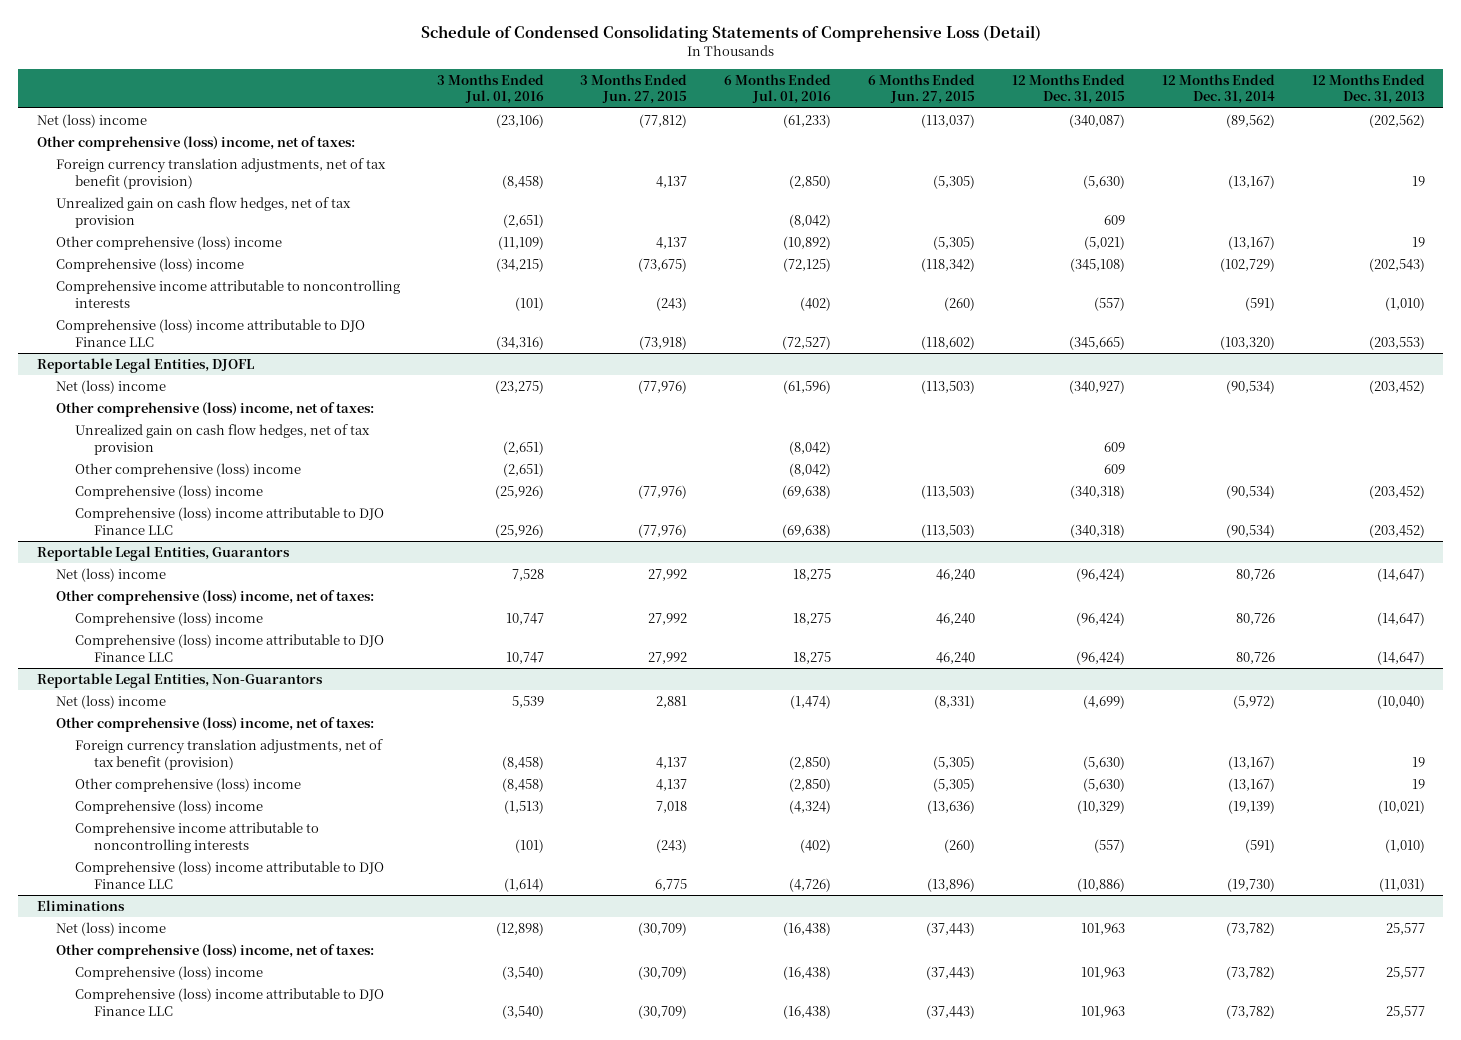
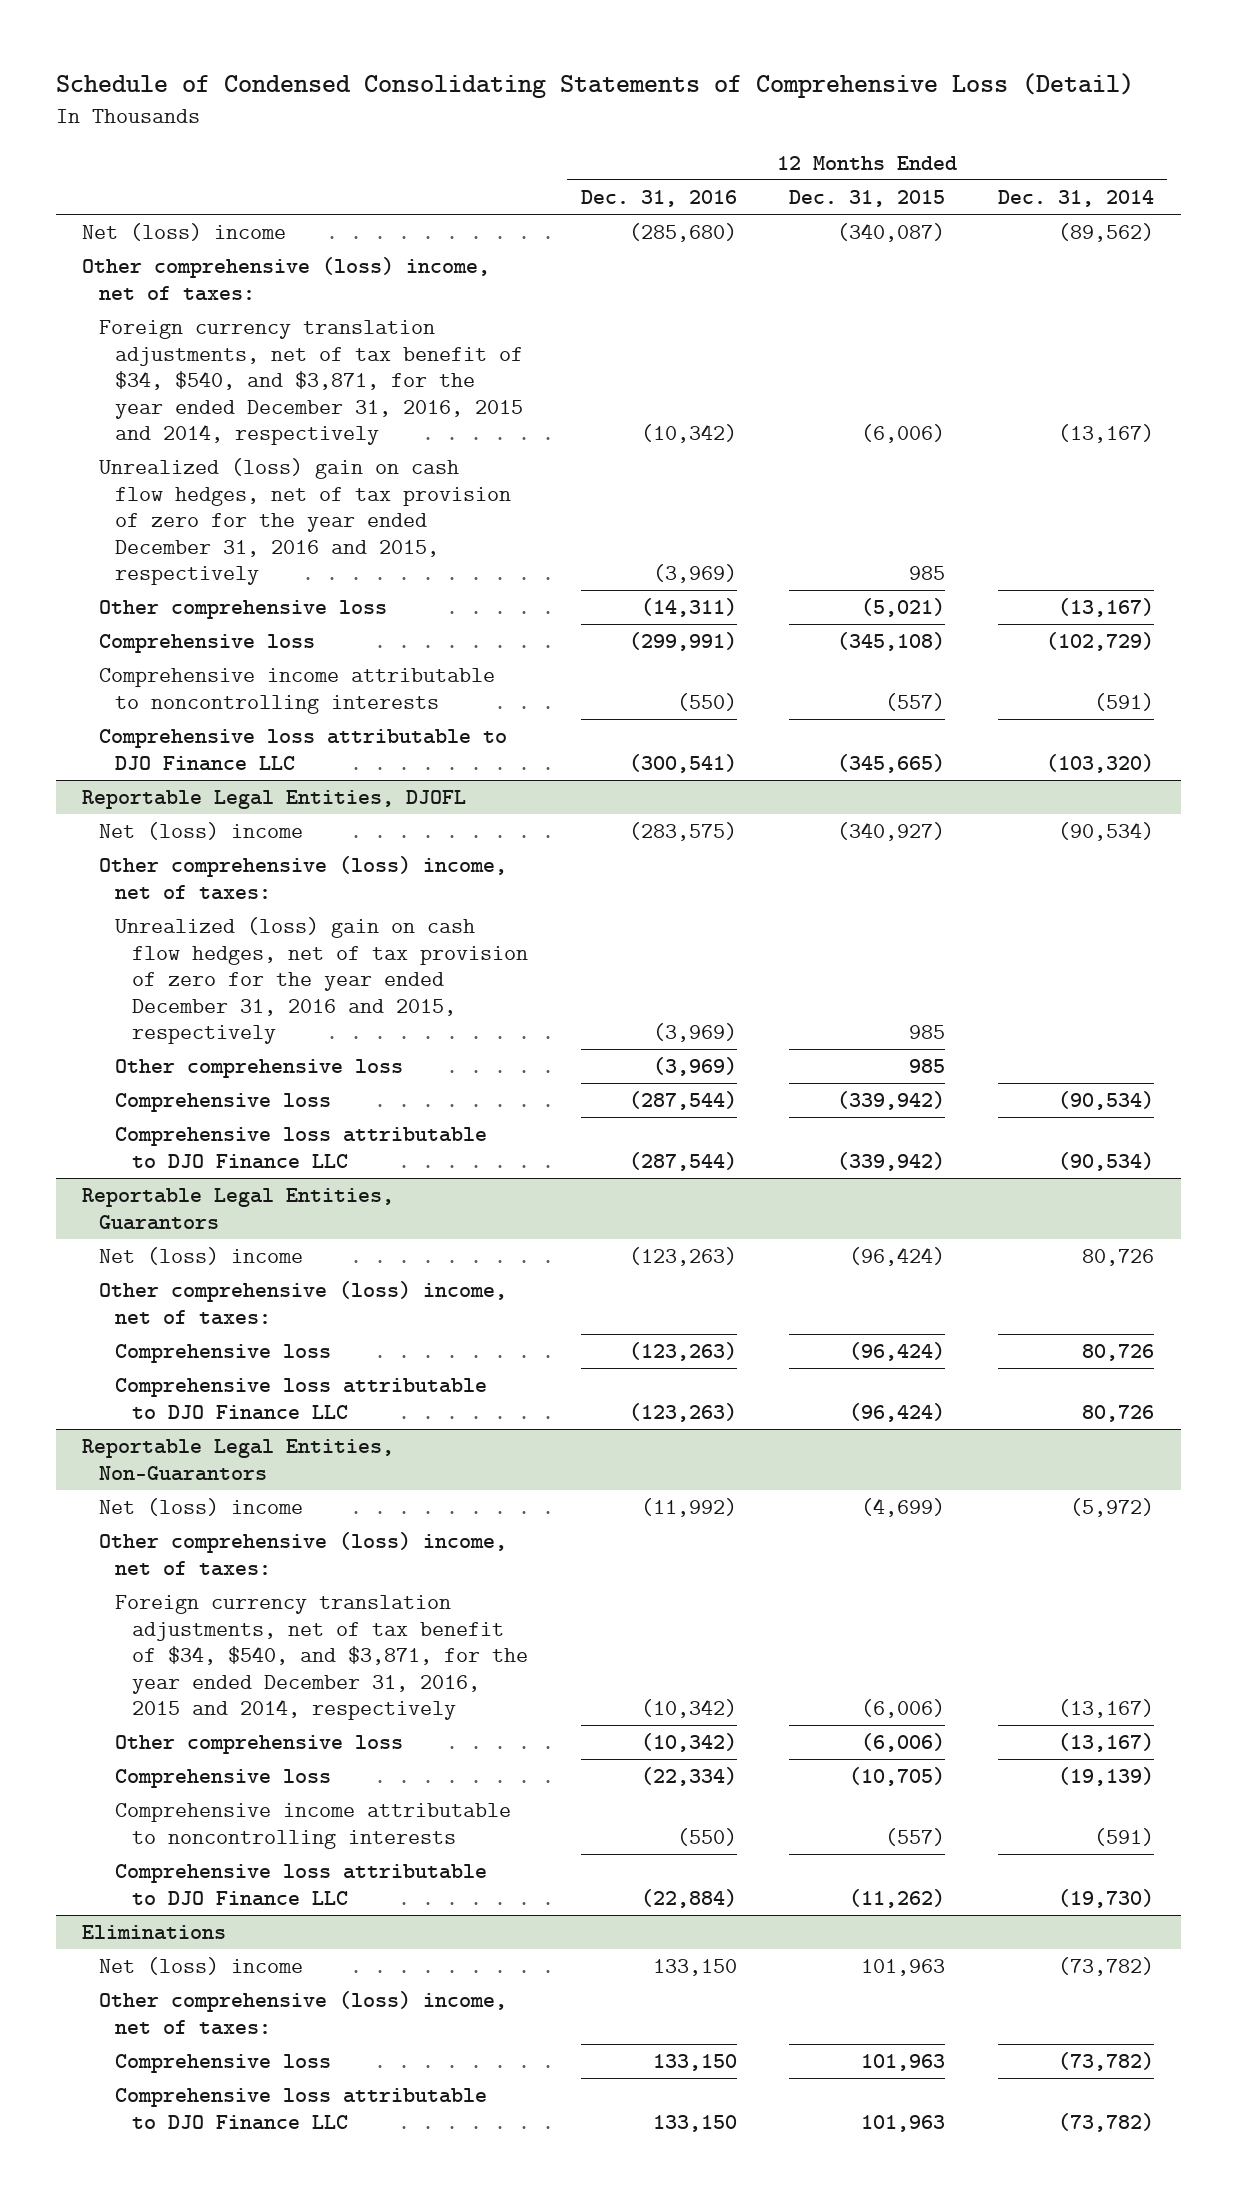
[436,73,544,105] 3 Months Ended Jul. 01, 2016 -> none
[580,73,688,105] 3 Months Ended Jun. 27, 2015 -> none
[724,73,832,105] 6 Months Ended Jul. 01, 2016 -> none
[868,73,976,105] 6 Months Ended Jun. 27, 2015 -> none
[1311,73,1425,105] 12 Months Ended Dec. 31, 2013 -> none
none -> [580,190,737,208] Dec. 31, 2016
[55,157,386,189] Foreign currency translation adjustments, net of tax benefit (provision) -> [98,320,524,446] Foreign currency translation adjustments, net of tax benefit of $34, $540, and $3,871, for the year ended December 31, 2016, 2015 and 2014, respectively
[1083,174,1126,189] (5,630) -> [861,424,946,444] (6,006)
[55,196,351,228] Unrealized gain on cash flow hedges, net of tax provision -> [98,458,512,586] Unrealized (loss) gain on cash flow hedges, net of tax provision of zero for the year ended December 31, 2016 and 2015, respectively
[1104,214,1126,225] 609 -> [909,566,946,581] 985
[55,235,282,250] Other comprehensive (loss) income -> [98,600,387,620] Other comprehensive loss
[55,257,244,272] Comprehensive (loss) income -> [98,634,315,654] Comprehensive loss
[55,318,365,347] Comprehensive (loss) income attributable to DJO Finance LLC -> [98,729,507,771] Comprehensive loss attributable to DJO Finance LLC
[74,423,370,455] Unrealized gain on cash flow hedges, net of tax provision -> [115,917,528,1045] Unrealized (loss) gain on cash flow hedges, net of tax provision of zero for the year ended December 31, 2016 and 2015, respectively
[1104,441,1126,452] 609 -> [909,1025,946,1040] 985
[74,462,301,477] Other comprehensive (loss) income -> [115,1059,404,1079] Other comprehensive loss
[1104,463,1126,474] 609 -> [909,1059,946,1074] 985
[74,484,263,499] Comprehensive (loss) income -> [115,1093,332,1113] Comprehensive loss
[1070,484,1126,499] (340,318) -> [837,1091,946,1111] (339,942)
[74,506,384,535] Comprehensive (loss) income attributable to DJO Finance LLC -> [115,1127,488,1169] Comprehensive loss attributable to DJO Finance LLC
[1070,523,1126,538] (340,318) -> [837,1151,946,1171] (339,942)
[74,611,263,626] Comprehensive (loss) income -> [115,1344,332,1364] Comprehensive loss
[74,633,384,662] Comprehensive (loss) income attributable to DJO Finance LLC -> [115,1378,488,1420] Comprehensive loss attributable to DJO Finance LLC
[74,738,383,770] Foreign currency translation adjustments, net of tax benefit (provision) -> [115,1595,528,1721] Foreign currency translation adjustments, net of tax benefit of $34, $540, and $3,871, for the year ended December 31, 2016, 2015 and 2014, respectively
[1083,755,1126,770] (5,630) -> [861,1699,946,1719] (6,006)
[74,777,301,792] Other comprehensive (loss) income -> [115,1735,404,1755] Other comprehensive loss
[1083,777,1126,792] (5,630) -> [861,1733,946,1753] (6,006)
[74,799,263,814] Comprehensive (loss) income -> [115,1769,332,1789] Comprehensive loss
[1077,799,1126,814] (10,329) -> [849,1767,946,1787] (10,705)
[74,860,384,889] Comprehensive (loss) income attributable to DJO Finance LLC -> [115,1864,488,1906] Comprehensive loss attributable to DJO Finance LLC
[1077,877,1126,892] (10,886) -> [849,1888,946,1908] (11,262)
[74,965,263,980] Comprehensive (loss) income -> [115,2054,332,2074] Comprehensive loss
[74,987,384,1016] Comprehensive (loss) income attributable to DJO Finance LLC -> [115,2088,488,2130] Comprehensive loss attributable to DJO Finance LLC

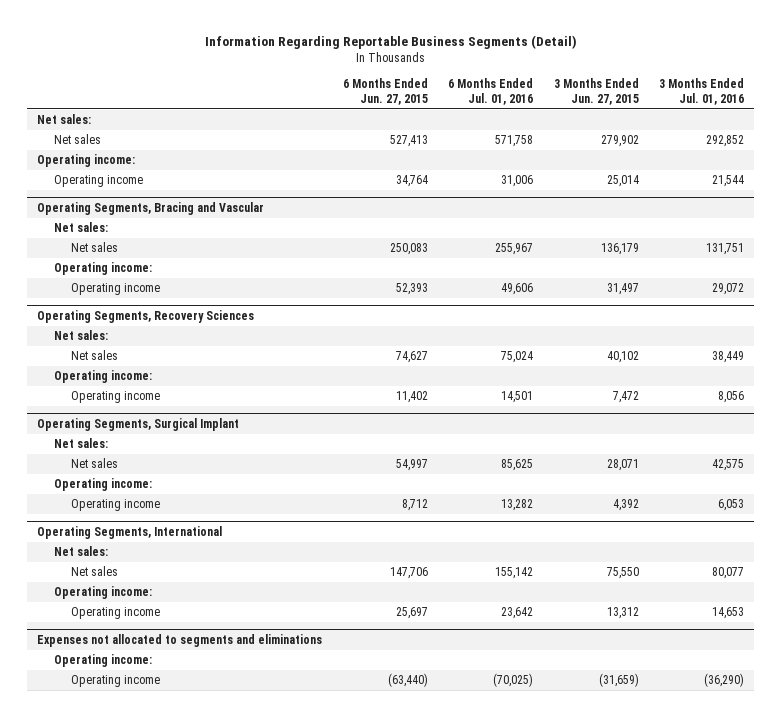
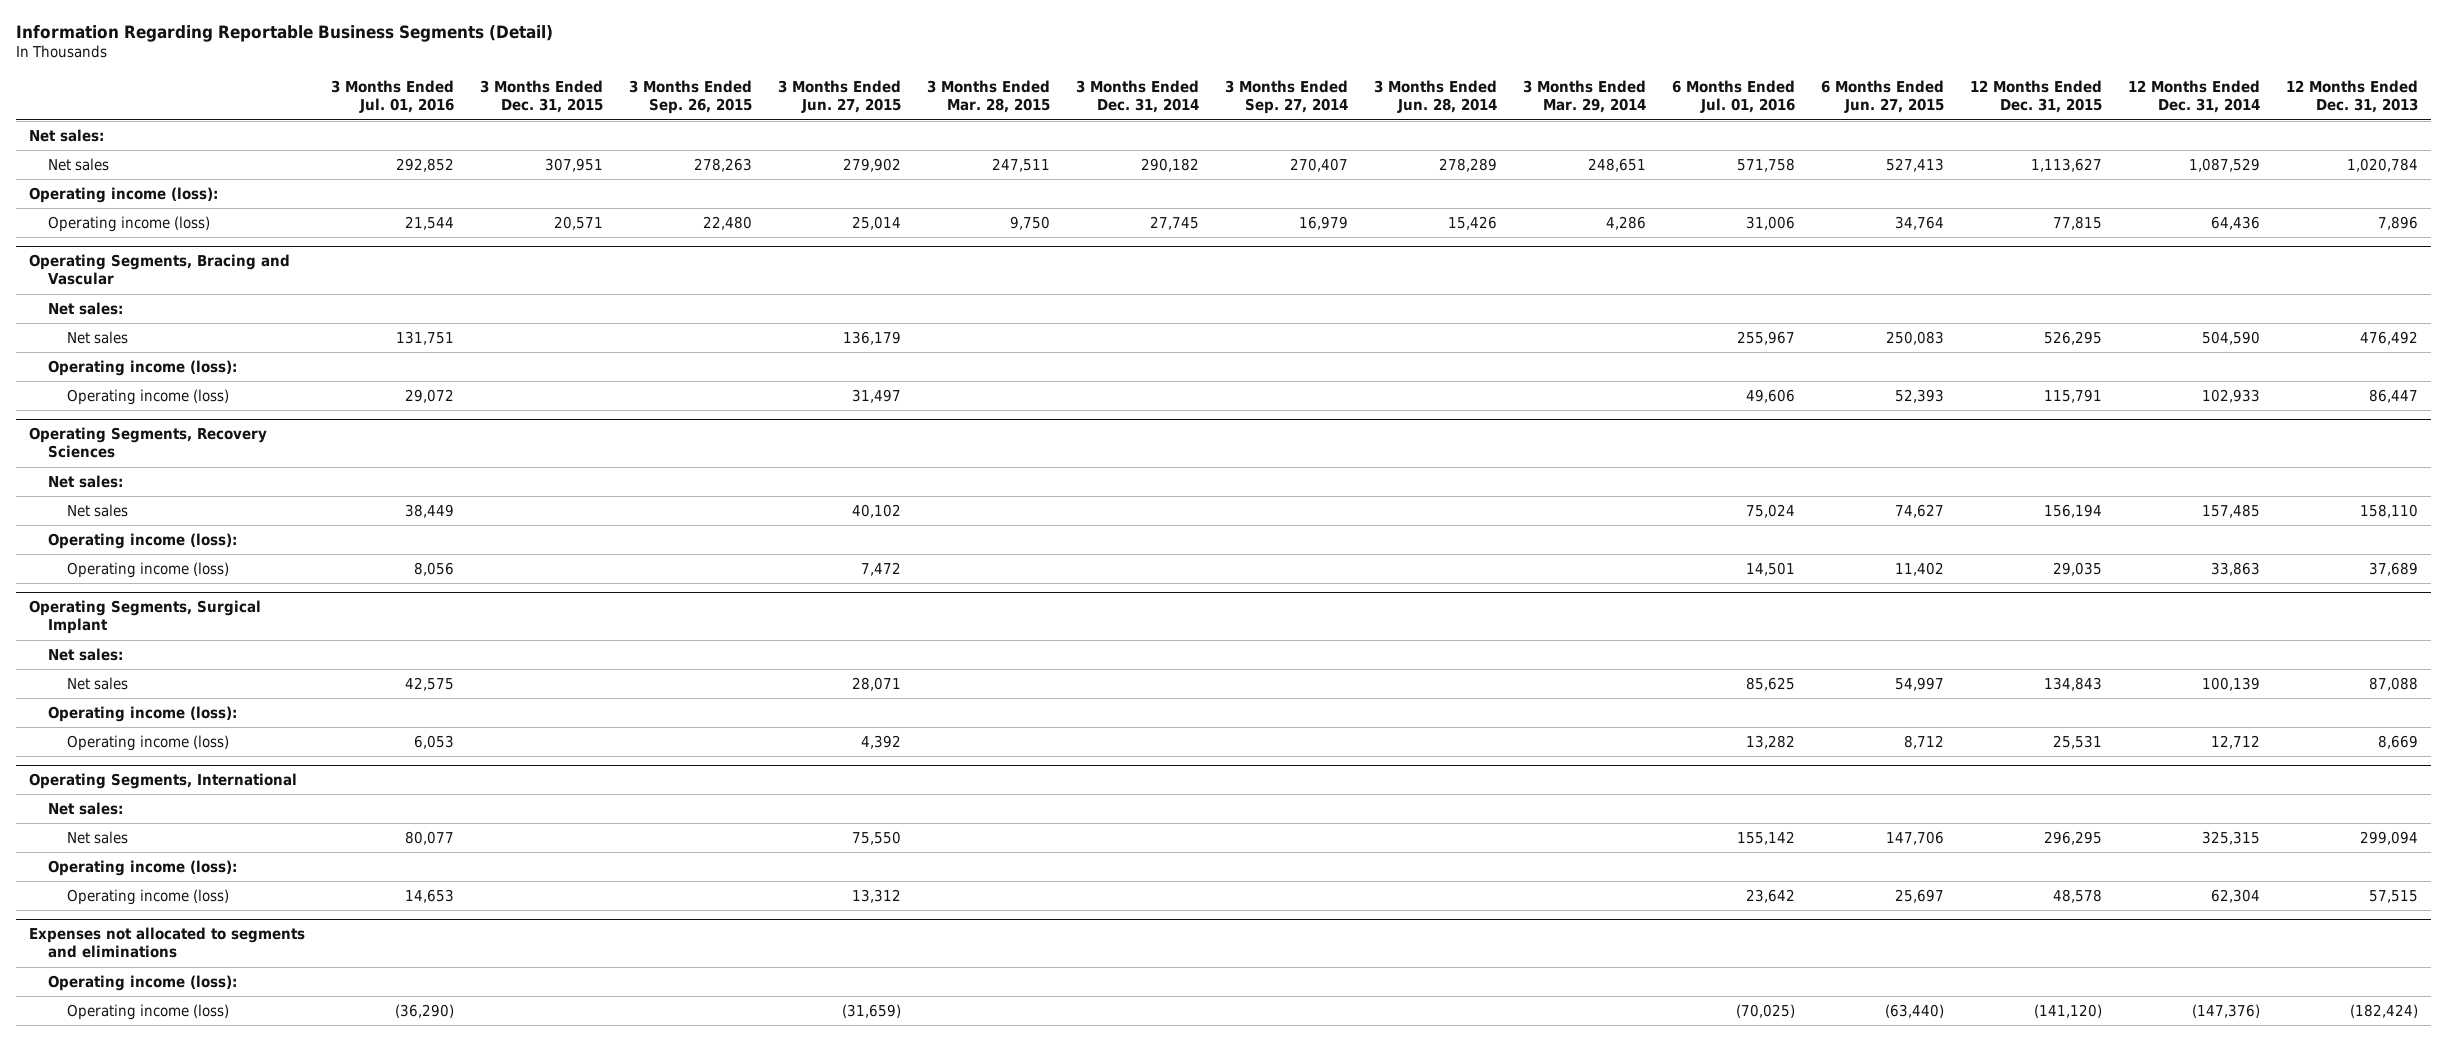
none -> [479,79,603,114] 3 Months Ended Dec. 31, 2015
none -> [628,79,752,115] 3 Months Ended Sep. 26, 2015
none -> [926,79,1050,114] 3 Months Ended Mar. 28, 2015
none -> [1075,79,1199,114] 3 Months Ended Dec. 31, 2014
none -> [1224,79,1348,115] 3 Months Ended Sep. 27, 2014
none -> [1373,79,1497,114] 3 Months Ended Jun. 28, 2014
none -> [1522,79,1646,114] 3 Months Ended Mar. 29, 2014
none -> [1969,79,2102,114] 12 Months Ended Dec. 31, 2015
none -> [2127,79,2260,114] 12 Months Ended Dec. 31, 2014
none -> [2285,79,2418,114] 12 Months Ended Dec. 31, 2013
[37,154,136,168] Operating income: -> [28,186,218,203] Operating income (loss):
[54,175,144,188] Operating income -> [48,215,211,232] Operating income (loss)
[54,262,153,276] Operating income: -> [48,359,238,376] Operating income (loss):
[71,283,161,296] Operating income -> [67,388,230,405] Operating income (loss)
[54,370,153,384] Operating income: -> [48,532,238,549] Operating income (loss):
[71,391,161,404] Operating income -> [67,561,230,578] Operating income (loss)
[54,478,153,492] Operating income: -> [48,705,238,722] Operating income (loss):
[71,499,161,512] Operating income -> [67,734,230,751] Operating income (loss)
[54,586,153,600] Operating income: -> [48,859,238,876] Operating income (loss):
[71,607,161,620] Operating income -> [67,888,230,905] Operating income (loss)
[54,654,153,668] Operating income: -> [48,974,238,991] Operating income (loss):
[71,675,161,688] Operating income -> [67,1003,230,1020] Operating income (loss)

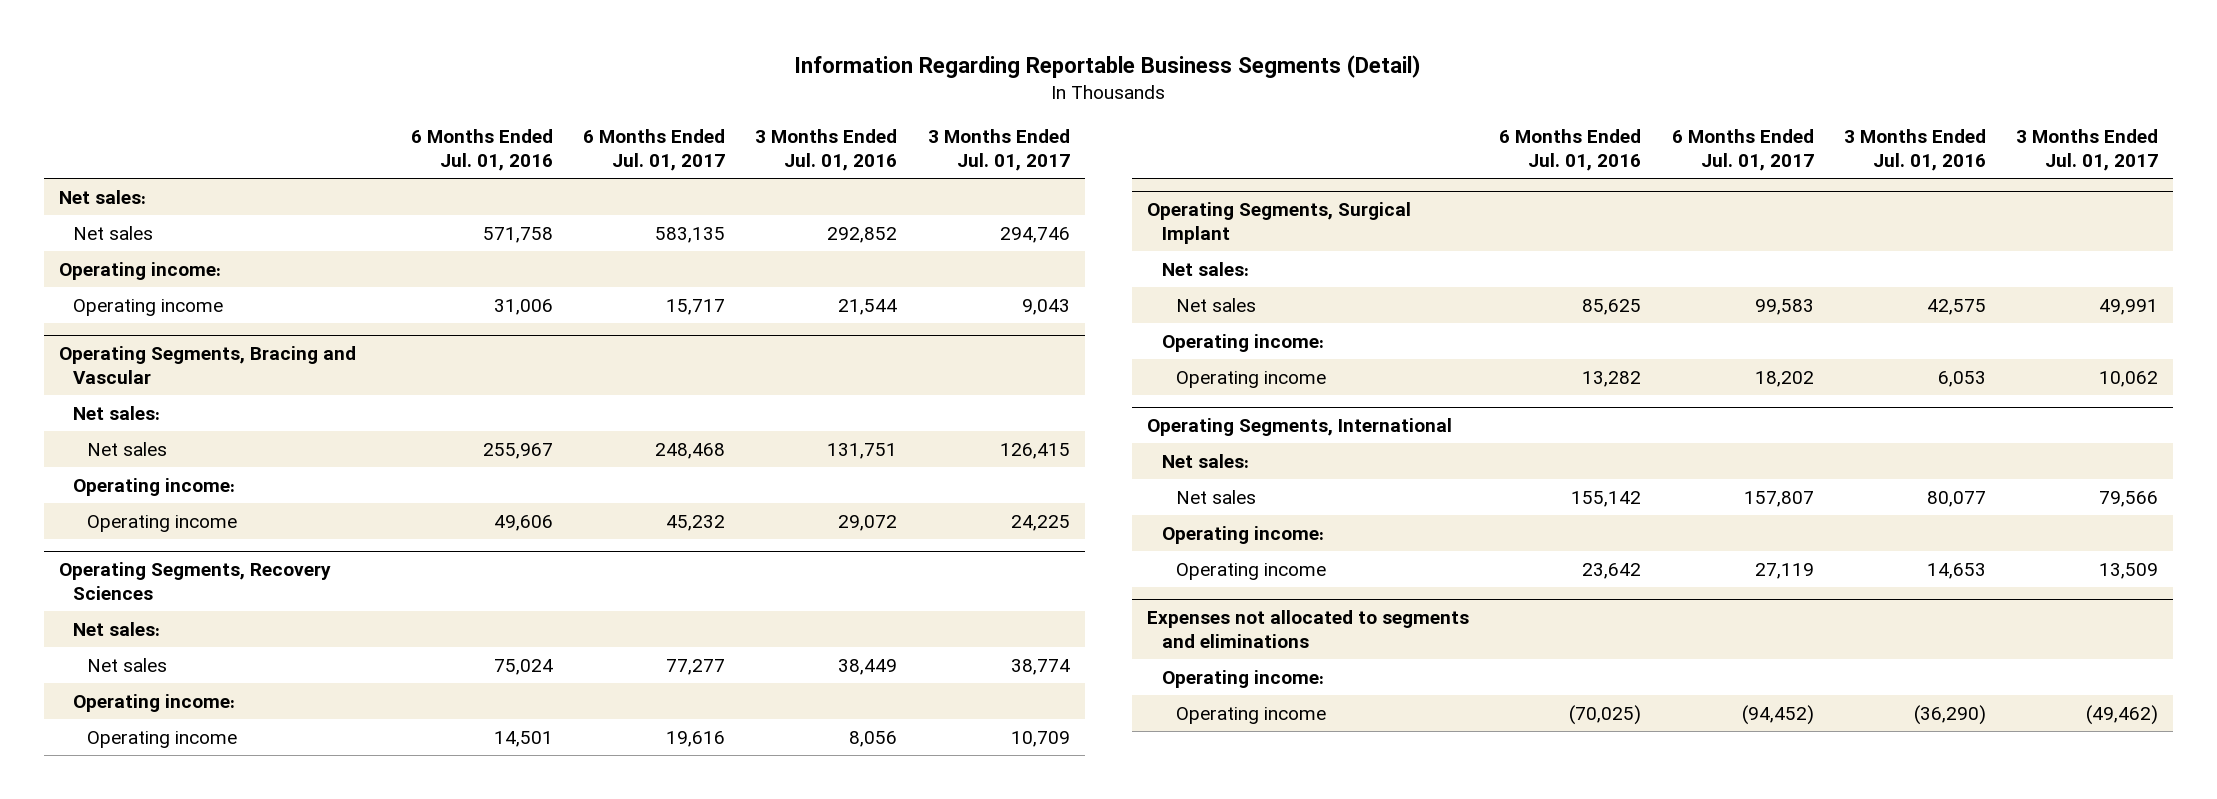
[479,79,603,114] 3 Months Ended Dec. 31, 2015 -> none
[628,79,752,115] 3 Months Ended Sep. 26, 2015 -> none
[777,79,901,114] 3 Months Ended Jun. 27, 2015 -> none
[926,79,1050,114] 3 Months Ended Mar. 28, 2015 -> none
[1075,79,1199,114] 3 Months Ended Dec. 31, 2014 -> none
[1224,79,1348,115] 3 Months Ended Sep. 27, 2014 -> none
[1373,79,1497,114] 3 Months Ended Jun. 28, 2014 -> none
[1522,79,1646,114] 3 Months Ended Mar. 29, 2014 -> none
[1820,79,1944,114] 6 Months Ended Jun. 27, 2015 -> none
[1969,79,2102,114] 12 Months Ended Dec. 31, 2015 -> none
[2127,79,2260,114] 12 Months Ended Dec. 31, 2014 -> none
[2285,79,2418,114] 12 Months Ended Dec. 31, 2013 -> none
none -> [583,128,726,172] 6 Months Ended Jul. 01, 2017
none -> [927,128,1070,172] 3 Months Ended Jul. 01, 2017
[28,186,218,203] Operating income (loss): -> [58,261,221,280] Operating income:
[48,215,211,232] Operating income (loss) -> [73,298,224,316] Operating income
[48,359,238,376] Operating income (loss): -> [73,477,236,496] Operating income:
[67,388,230,405] Operating income (loss) -> [87,514,238,532] Operating income
[48,532,238,549] Operating income (loss): -> [73,693,236,712] Operating income:
[67,561,230,578] Operating income (loss) -> [87,730,238,748] Operating income
[48,705,238,722] Operating income (loss): -> [1161,333,1324,352] Operating income:
[67,734,230,751] Operating income (loss) -> [1175,370,1326,388] Operating income
[48,859,238,876] Operating income (loss): -> [1161,525,1324,544] Operating income:
[67,888,230,905] Operating income (loss) -> [1175,562,1326,580] Operating income
[48,974,238,991] Operating income (loss): -> [1161,669,1324,688] Operating income:
[67,1003,230,1020] Operating income (loss) -> [1175,706,1326,724] Operating income

